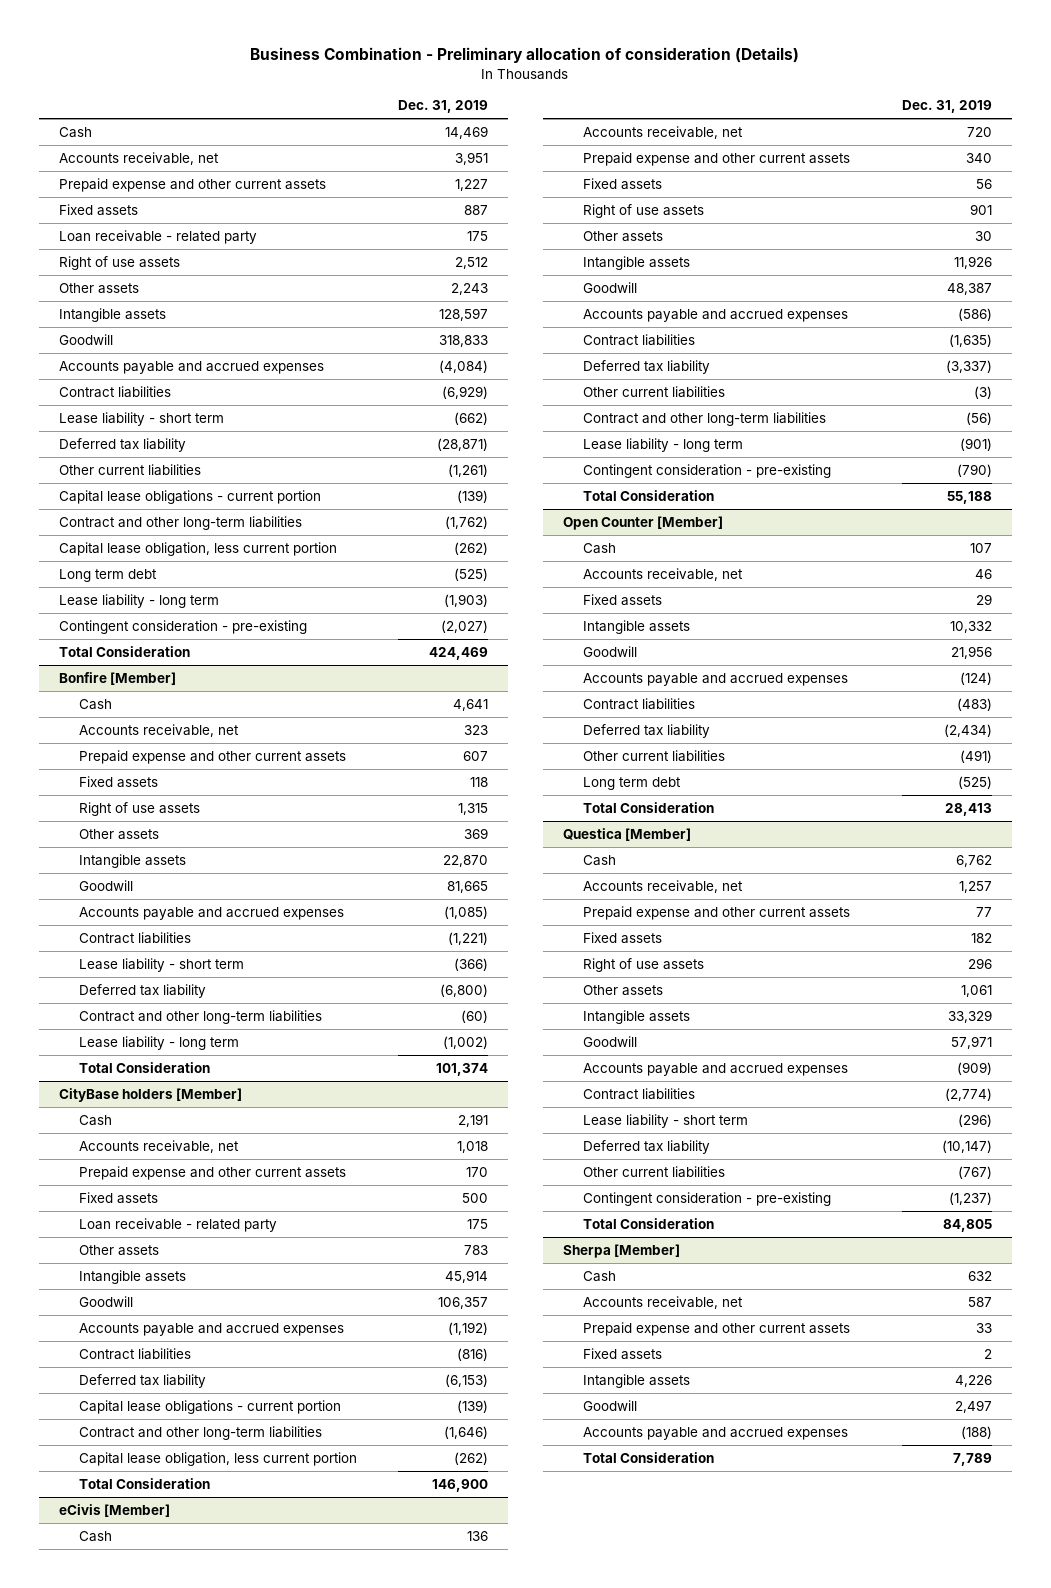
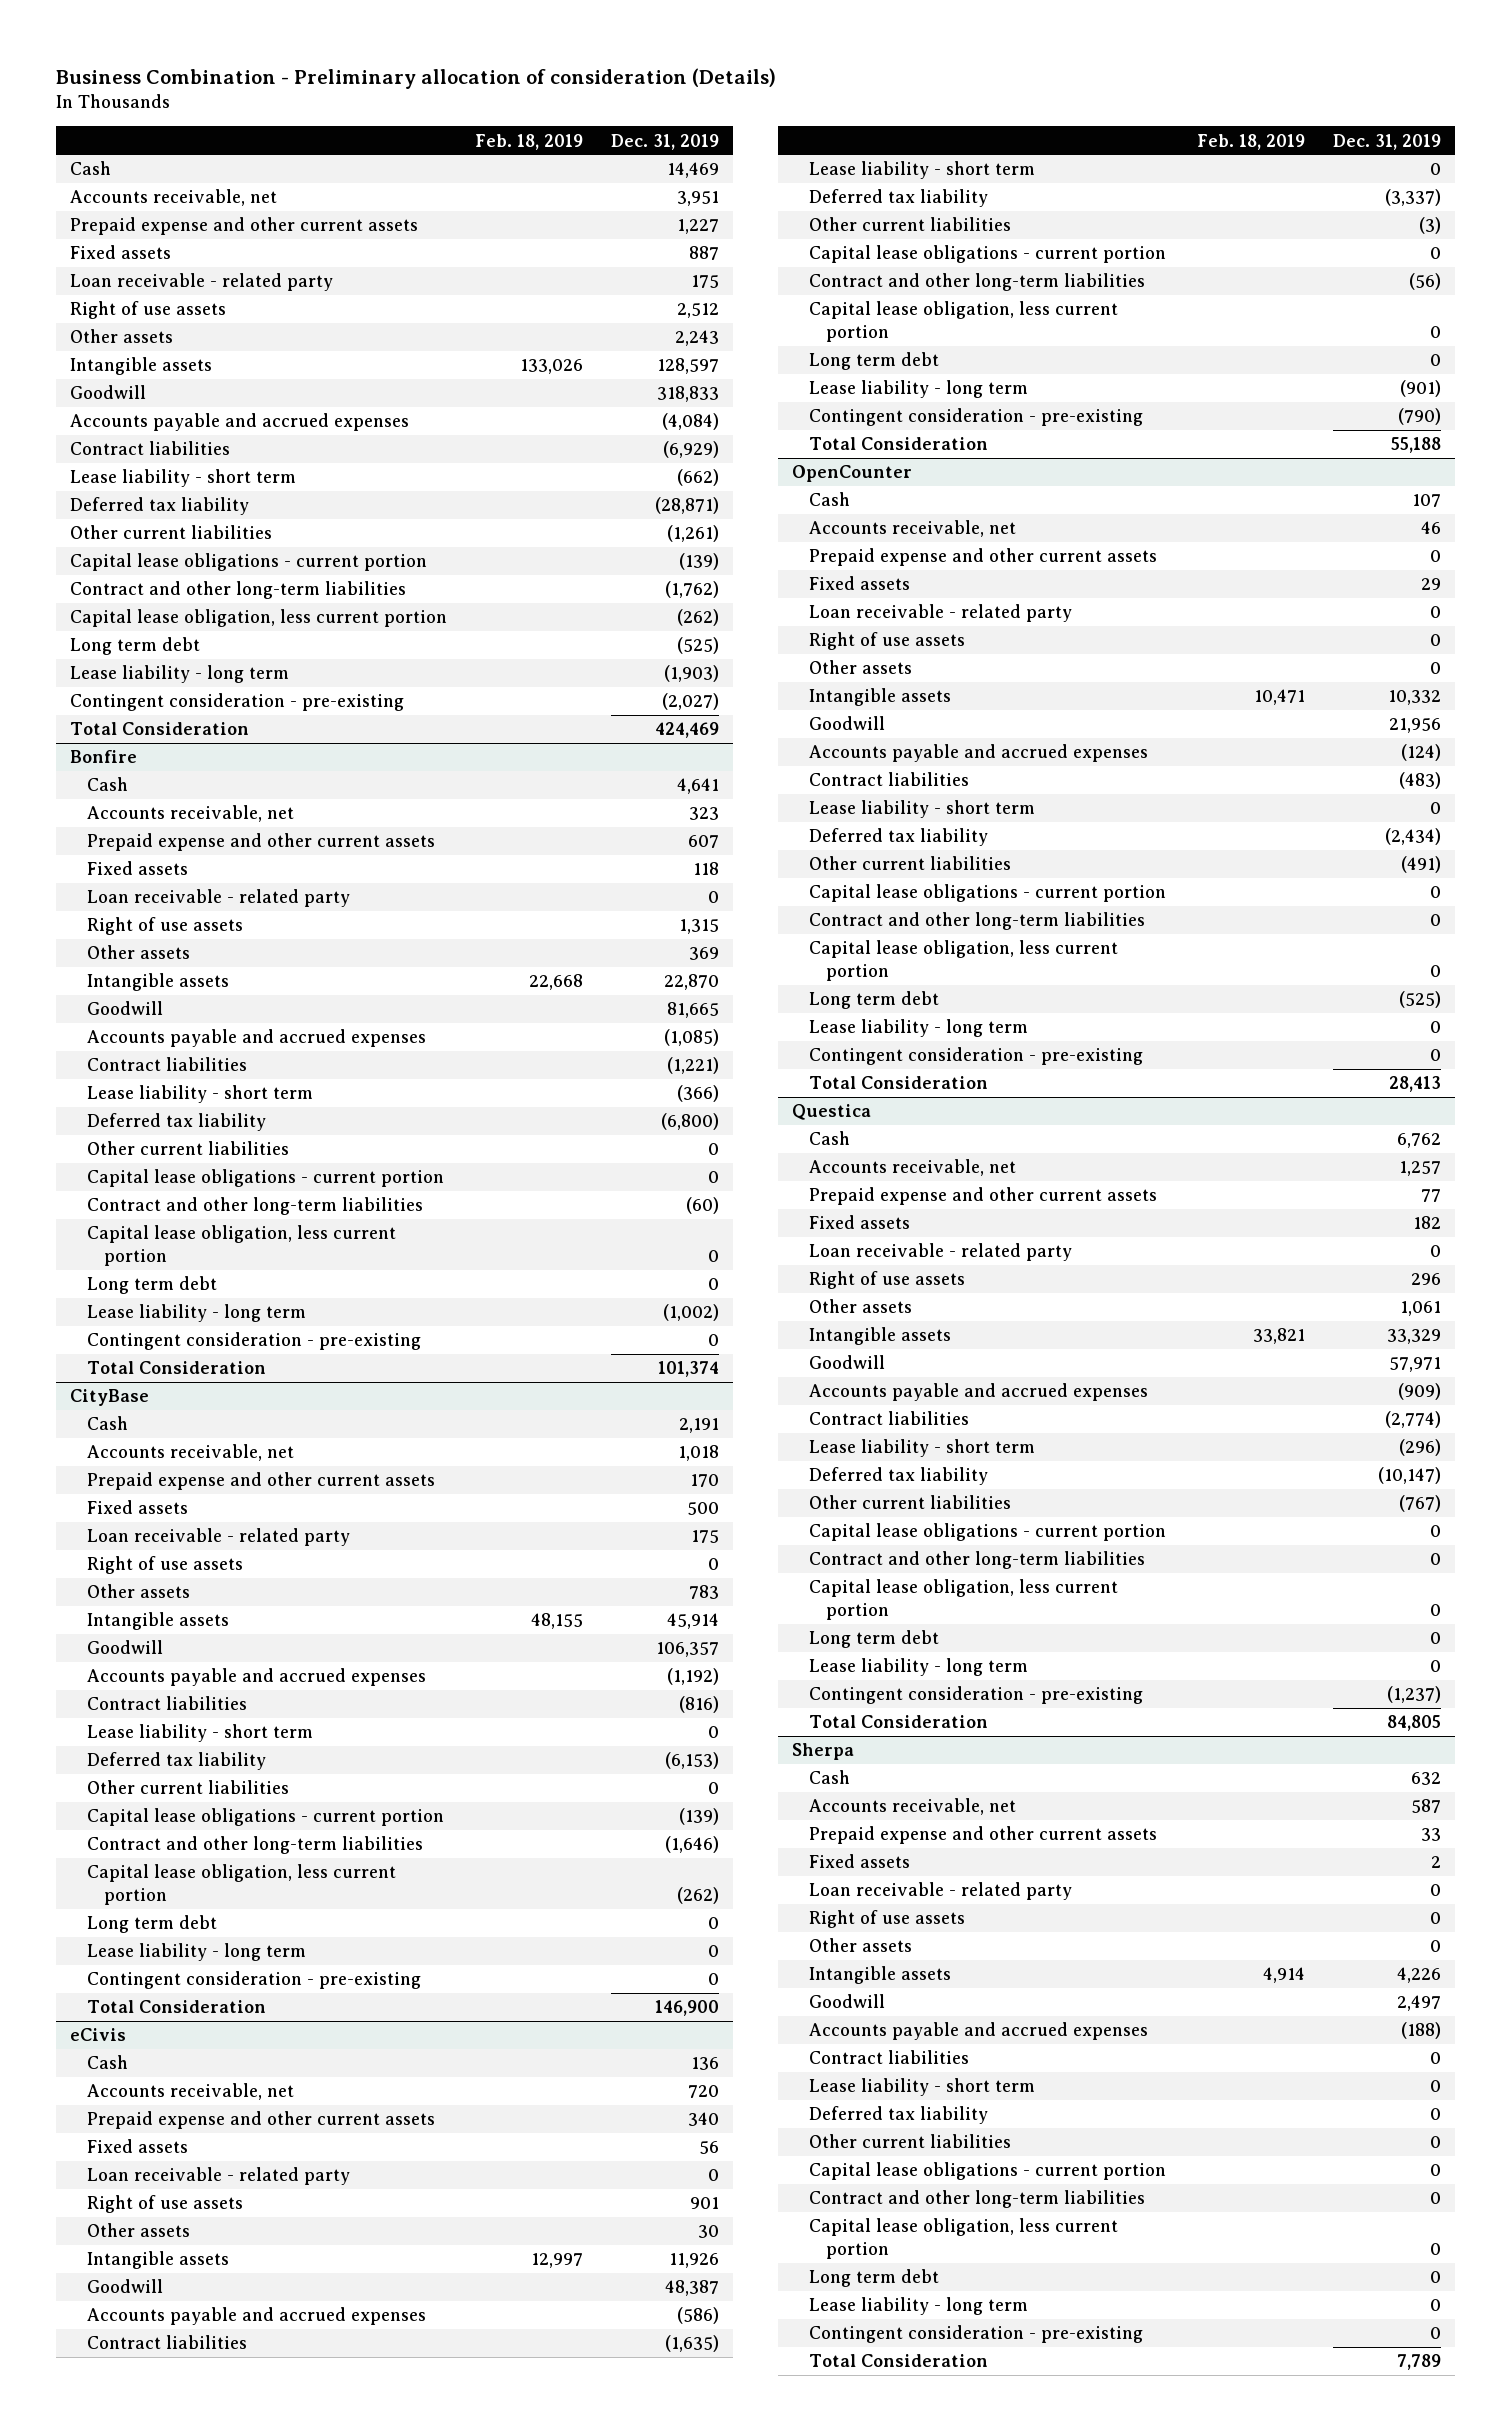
none -> [475,133,584,150] Feb. 18, 2019
[59,671,177,685] Bonfire [Member] -> [70,750,138,764] Bonfire
none -> [87,889,351,908] Loan receivable - related party
none -> [87,1141,290,1156] Other current liabilities
none -> [87,1169,445,1188] Capital lease obligations - current portion
none -> [87,1225,397,1267] Capital lease obligation, less current portion
none -> [87,1276,218,1295] Long term debt
none -> [87,1332,422,1351] Contingent consideration - pre-existing
[59,1087,243,1102] CityBase holders [Member] -> [70,1389,150,1407] CityBase
none -> [87,1556,244,1575] Right of use assets
none -> [87,1724,314,1743] Lease liability - short term
none -> [87,1780,290,1795] Other current liabilities
none -> [87,1915,218,1934] Long term debt
none -> [87,1943,307,1962] Lease liability - long term
none -> [87,1971,422,1990] Contingent consideration - pre-existing
[59,1503,171,1517] eCivis [Member] -> [70,2028,127,2042] eCivis
none -> [87,2167,351,2186] Loan receivable - related party
none -> [809,161,1036,180] Lease liability - short term
none -> [809,245,1167,264] Capital lease obligations - current portion
none -> [809,301,1119,343] Capital lease obligation, less current portion
none -> [809,352,940,371] Long term debt
[562,515,723,530] Open Counter [Member] -> [792,465,913,483] OpenCounter
none -> [809,548,1158,567] Prepaid expense and other current assets
none -> [809,604,1073,623] Loan receivable - related party
none -> [809,632,966,651] Right of use assets
none -> [809,660,913,675] Other assets
none -> [809,800,1036,819] Lease liability - short term
none -> [809,884,1167,903] Capital lease obligations - current portion
none -> [809,912,1146,931] Contract and other long-term liabilities
none -> [809,940,1119,982] Capital lease obligation, less current portion
none -> [809,1019,1029,1038] Lease liability - long term
none -> [809,1047,1144,1066] Contingent consideration - pre-existing
[562,827,691,841] Questica [Member] -> [792,1104,872,1121] Questica
none -> [809,1243,1073,1262] Loan receivable - related party
none -> [809,1523,1167,1542] Capital lease obligations - current portion
none -> [809,1551,1146,1570] Contract and other long-term liabilities
none -> [809,1579,1119,1621] Capital lease obligation, less current portion
none -> [809,1630,940,1649] Long term debt
none -> [809,1658,1029,1677] Lease liability - long term
[562,1243,680,1258] Sherpa [Member] -> [792,1743,855,1761] Sherpa
none -> [809,1882,1073,1901] Loan receivable - related party
none -> [809,1910,966,1929] Right of use assets
none -> [809,1938,913,1953] Other assets
none -> [809,2050,970,2065] Contract liabilities
none -> [809,2078,1036,2097] Lease liability - short term
none -> [809,2106,989,2125] Deferred tax liability
none -> [809,2134,1012,2149] Other current liabilities
none -> [809,2162,1167,2181] Capital lease obligations - current portion
none -> [809,2190,1146,2209] Contract and other long-term liabilities
none -> [809,2218,1119,2260] Capital lease obligation, less current portion
none -> [809,2269,940,2288] Long term debt
none -> [809,2297,1029,2316] Lease liability - long term
none -> [809,2325,1144,2344] Contingent consideration - pre-existing

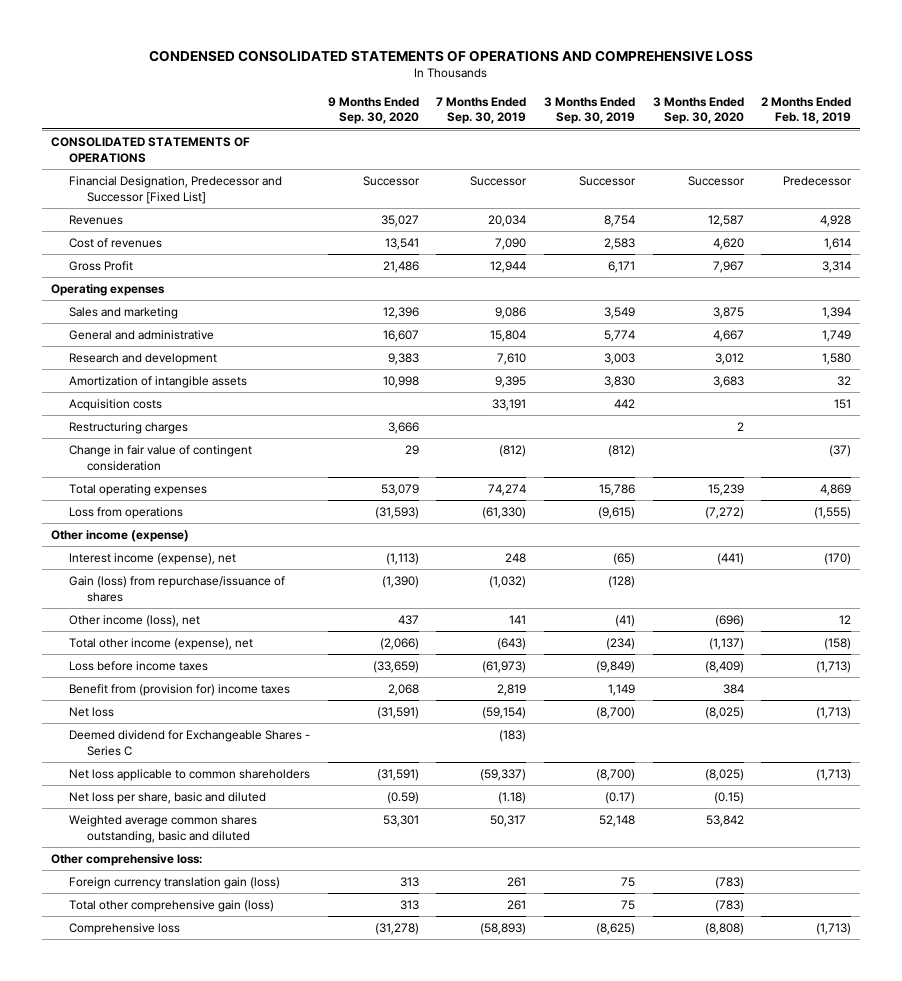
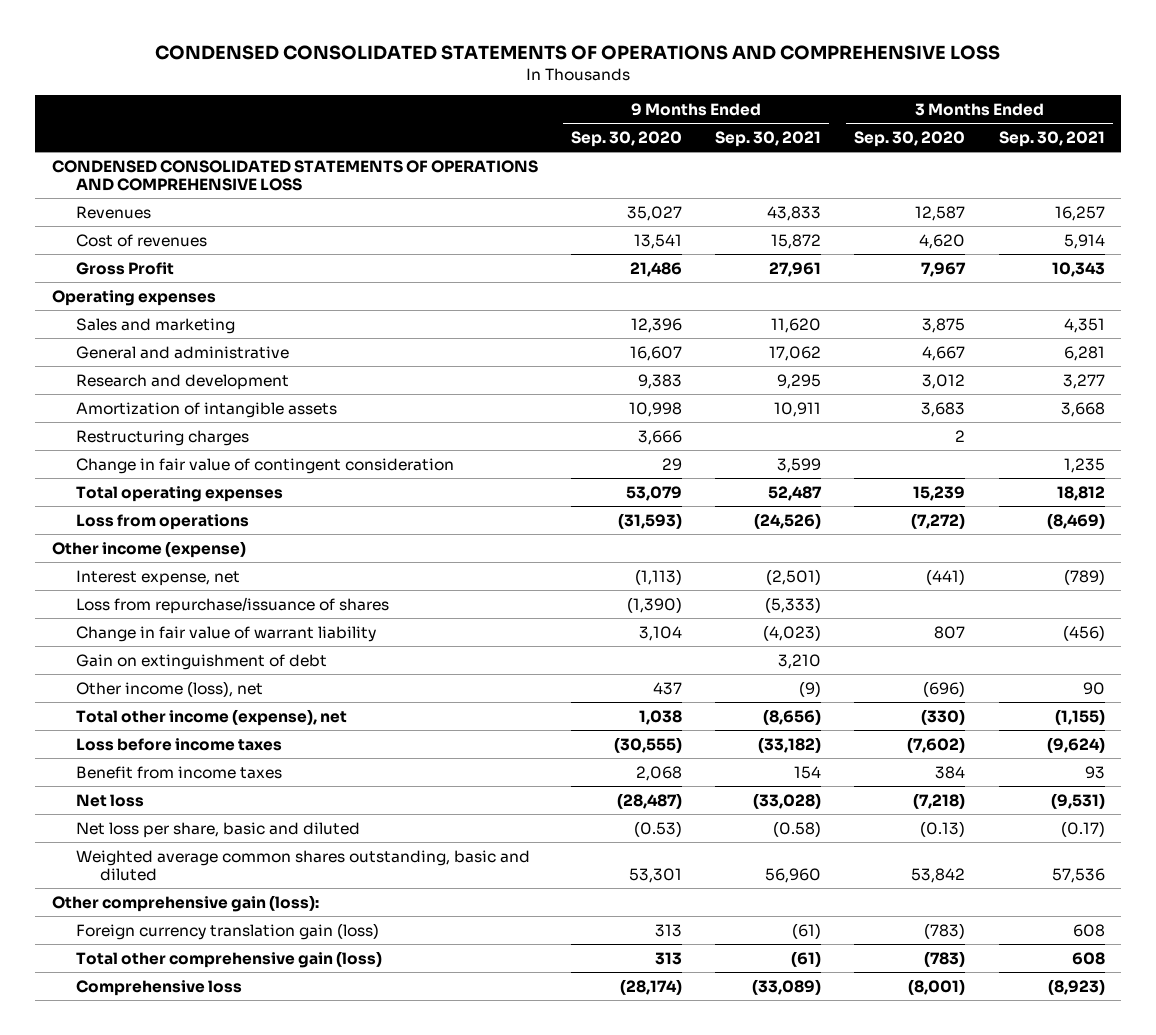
[436,96,527,125] 7 Months Ended Sep. 30, 2019 -> none
[543,96,635,125] 3 Months Ended Sep. 30, 2019 -> none
[761,96,852,125] 2 Months Ended Feb. 18, 2019 -> none
none -> [715,130,822,147] Sep. 30, 2021
none -> [998,130,1105,147] Sep. 30, 2021
[69,176,283,204] Financial Designation, Predecessor and Successor [Fixed List] -> none
[50,137,250,163] CONSOLIDATED STATEMENTS OF OPERATIONS -> [51,159,538,192] CONDENSED CONSOLIDATED STATEMENTS OF OPERATIONS AND COMPREHENSIVE LOSS
[69,399,163,412] Acquisition costs -> none
[69,553,237,566] Interest income (expense), net -> [75,569,240,586] Interest expense, net
[69,576,286,602] Gain (loss) from repurchase/issuance of shares -> [75,596,389,614] Loss from repurchase/issuance of shares
none -> [75,625,376,642] Change in fair value of warrant liability
none -> [75,653,327,670] Gain on extinguishment of debt
[69,730,311,756] Deemed dividend for Exchangeable Shares - Series C -> none
[69,769,311,782] Net loss applicable to common shareholders -> none
[379,638,419,651] (2,066) -> [638,709,682,725] 1,038
[708,638,744,651] (1,137) -> [921,708,966,725] (330)
[372,661,419,674] (33,659) -> [613,736,682,753] (30,555)
[704,661,744,674] (8,409) -> [907,736,966,753] (7,602)
[69,684,291,697] Benefit from (provision for) income taxes -> [75,765,282,779] Benefit from income taxes
[376,707,419,720] (31,591) -> [616,792,682,809] (28,487)
[704,707,744,720] (8,025) -> [913,792,966,809] (7,218)
[386,792,419,805] (0.59) -> [633,820,682,837] (0.53)
[713,792,744,805] (0.15) -> [920,820,966,837] (0.13)
[50,854,202,867] Other comprehensive loss: -> [51,894,319,912] Other comprehensive gain (loss):
[374,923,419,936] (31,278) -> [619,978,682,995] (28,174)
[704,923,744,936] (8,808) -> [908,978,966,995] (8,001)

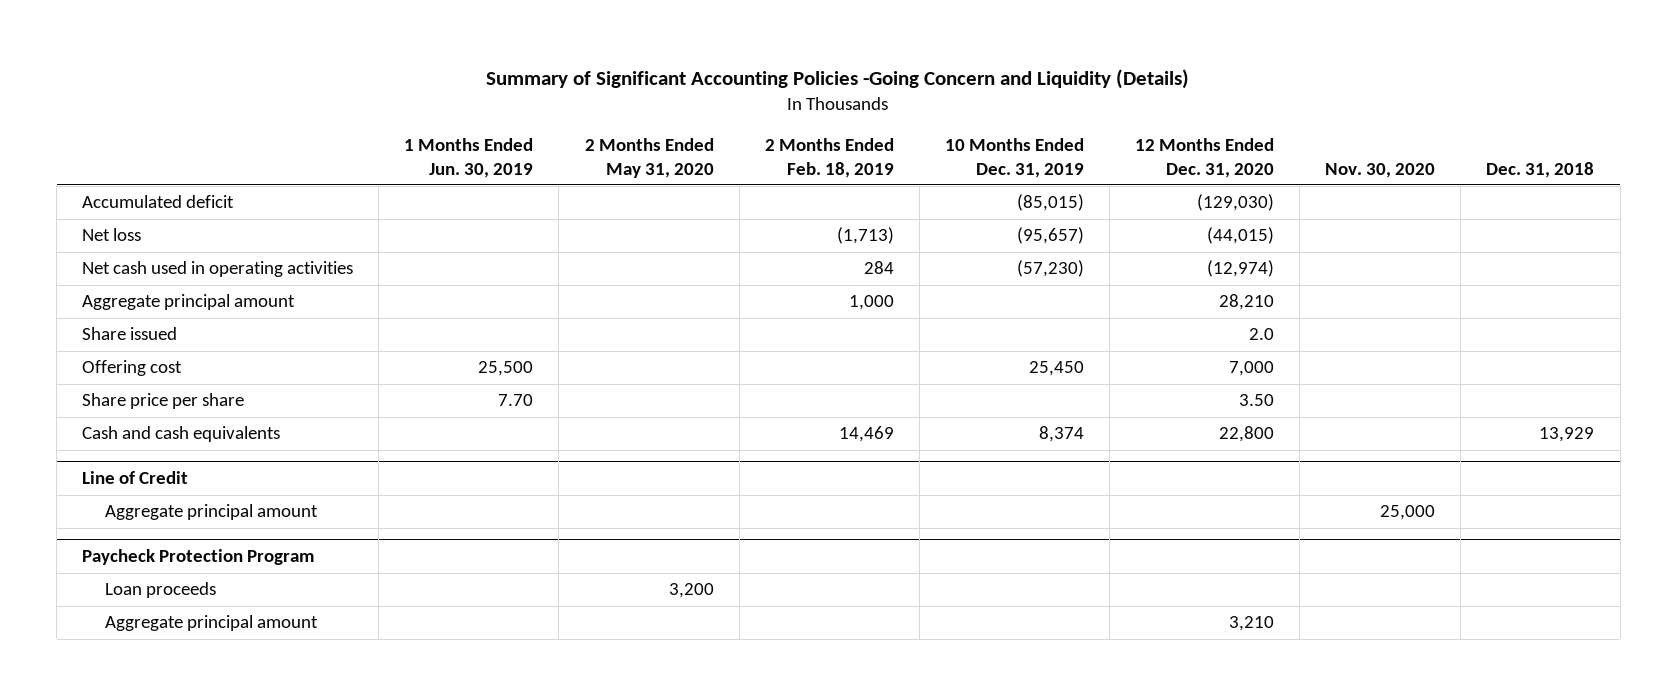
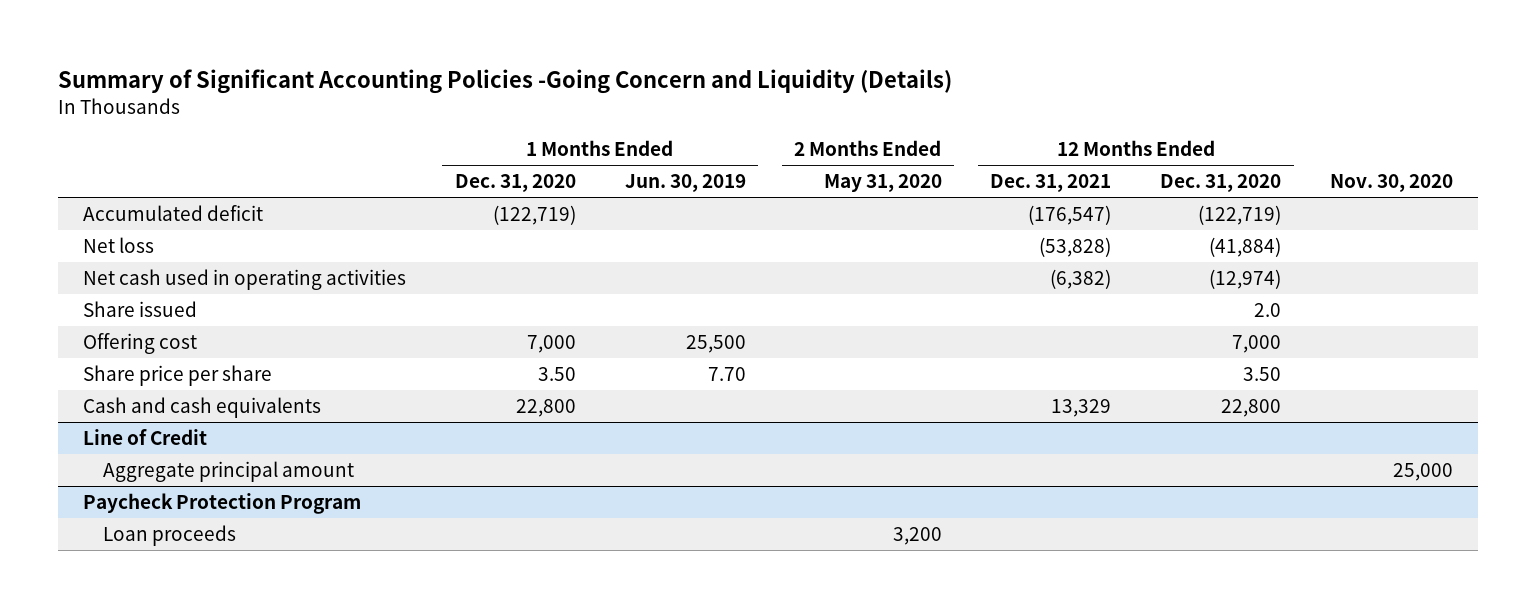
[764,137,894,178] 2 Months Ended Feb. 18, 2019 -> none
[944,137,1084,178] 10 Months Ended Dec. 31, 2019 -> none
[1486,161,1595,178] Dec. 31, 2018 -> none
none -> [454,174,576,193] Dec. 31, 2020
none -> [990,174,1112,193] Dec. 31, 2021
[1197,194,1275,212] (129,030) -> [1198,205,1282,226] (122,719)
[1207,227,1275,245] (44,015) -> [1209,237,1282,258] (41,884)
[82,294,296,311] Aggregate principal amount -> none
[105,615,319,632] Aggregate principal amount -> none

